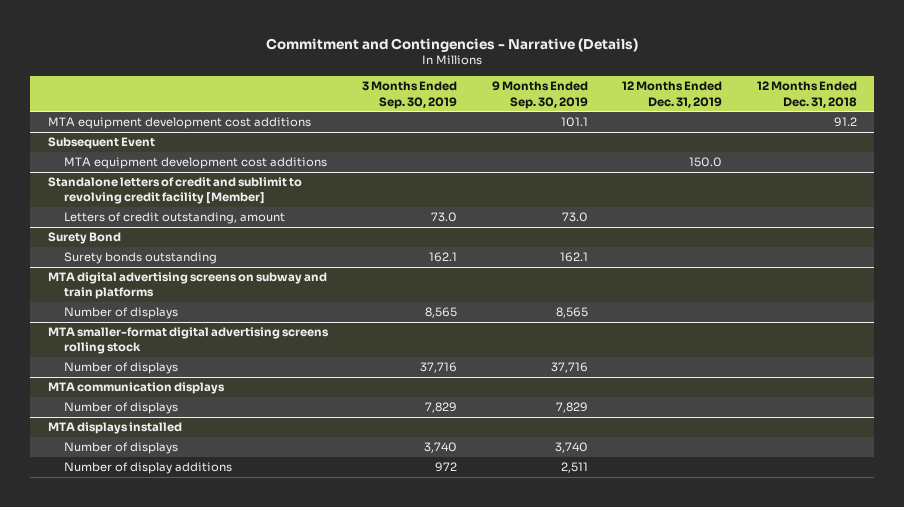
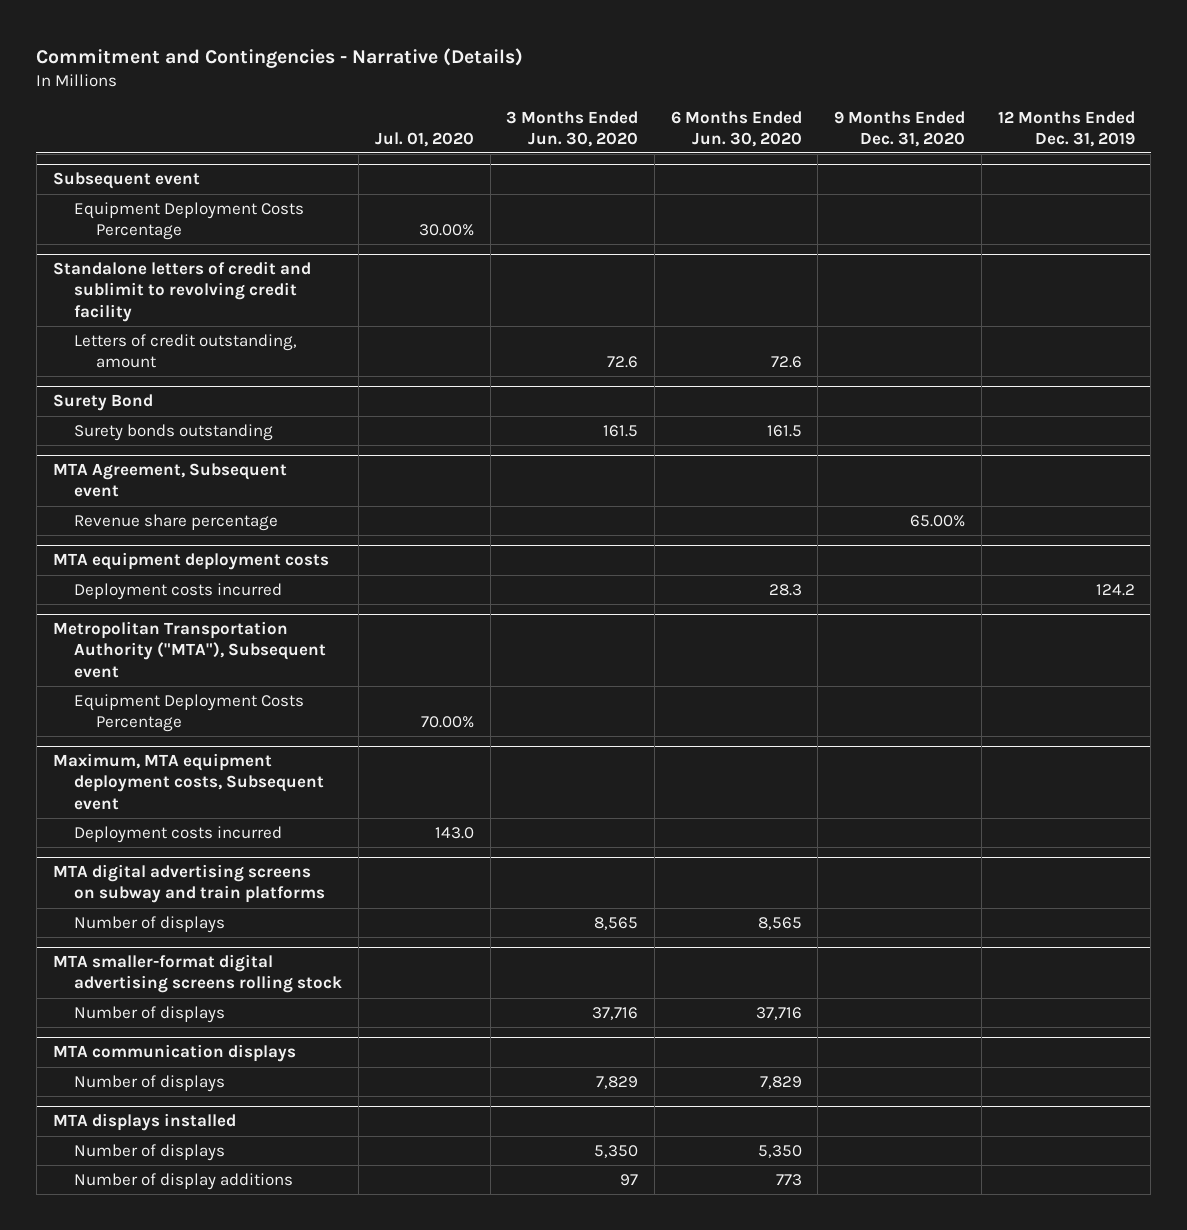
[362,81,458,109] 3 Months Ended Sep. 30, 2019 -> none
[491,81,588,109] 9 Months Ended Sep. 30, 2019 -> none
[756,81,857,108] 12 Months Ended Dec. 31, 2018 -> none
none -> [374,131,474,147] Jul. 01, 2020
none -> [506,110,639,147] 3 Months Ended Jun. 30, 2020
none -> [670,110,802,147] 6 Months Ended Jun. 30, 2020
none -> [834,110,966,147] 9 Months Ended Dec. 31, 2020
[47,117,311,130] MTA equipment development cost additions -> none
[64,157,328,170] MTA equipment development cost additions -> none
[47,137,155,150] Subsequent Event -> [52,172,200,190] Subsequent event
none -> [74,201,305,240] Equipment Deployment Costs Percentage
[47,177,302,205] Standalone letters of credit and sublimit to revolving credit facility [Member] -> [52,261,311,322] Standalone letters of credit and sublimit to revolving credit facility
none -> [52,463,287,498] MTA Agreement, Subsequent event
none -> [74,513,279,531] Revenue share percentage
none -> [52,552,329,571] MTA equipment deployment costs
none -> [74,582,283,600] Deployment costs incurred
none -> [52,621,327,678] Metropolitan Transportation Authority ("MTA"), Subsequent event
none -> [74,693,305,732] Equipment Deployment Costs Percentage
none -> [52,753,325,810] Maximum, MTA equipment deployment costs, Subsequent event
none -> [74,825,283,843] Deployment costs incurred

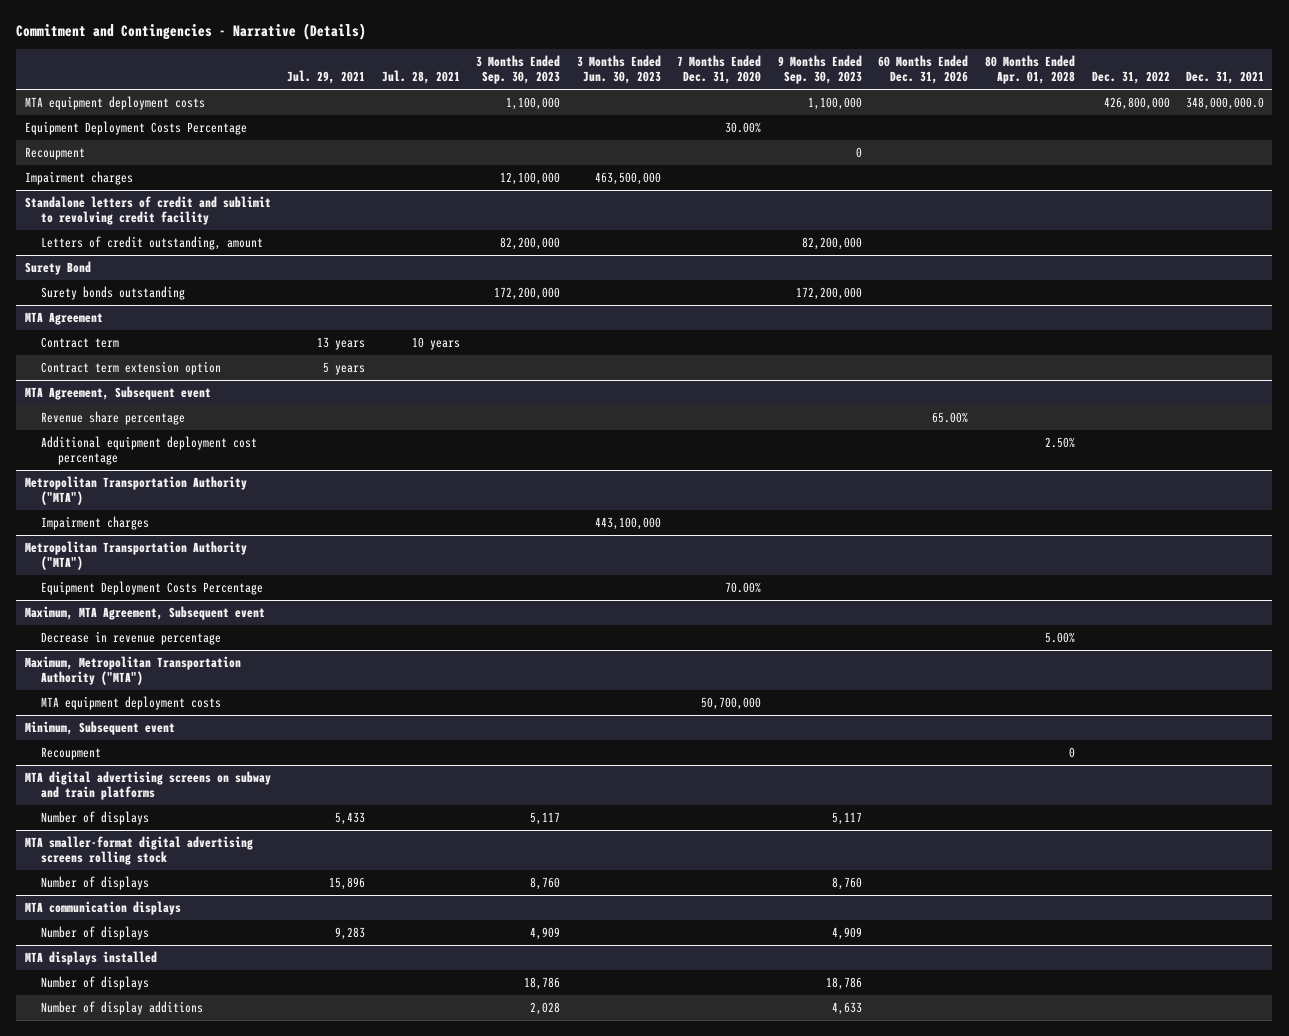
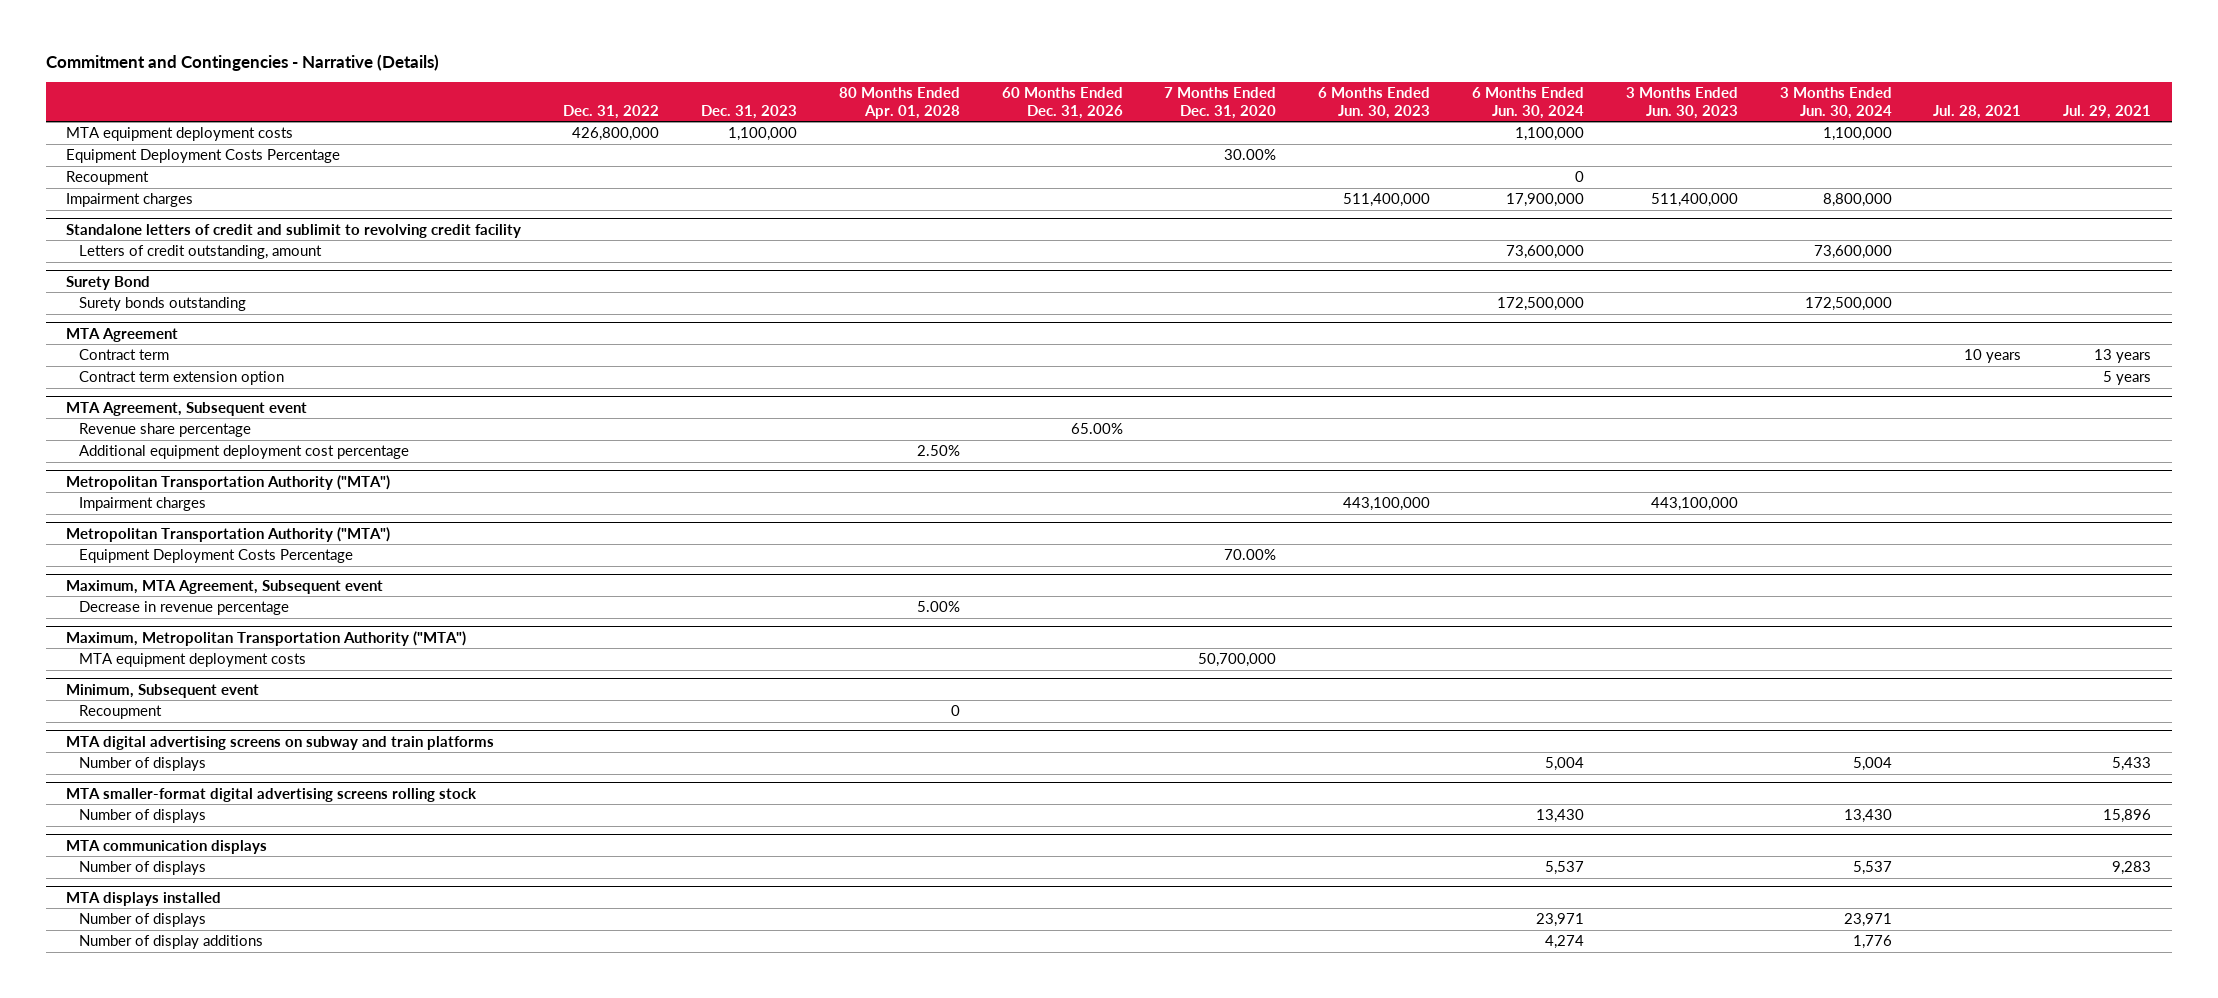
[476,55,561,85] 3 Months Ended Sep. 30, 2023 -> none
[777,55,862,85] 9 Months Ended Sep. 30, 2023 -> none
[1186,71,1265,85] Dec. 31, 2021 -> none
none -> [701,104,798,119] Dec. 31, 2023
none -> [1318,87,1431,119] 6 Months Ended Jun. 30, 2023
none -> [1471,87,1584,119] 6 Months Ended Jun. 30, 2024
none -> [1779,87,1892,119] 3 Months Ended Jun. 30, 2024
[594,172,661,186] 463,500,000 -> [1650,192,1738,207] 511,400,000

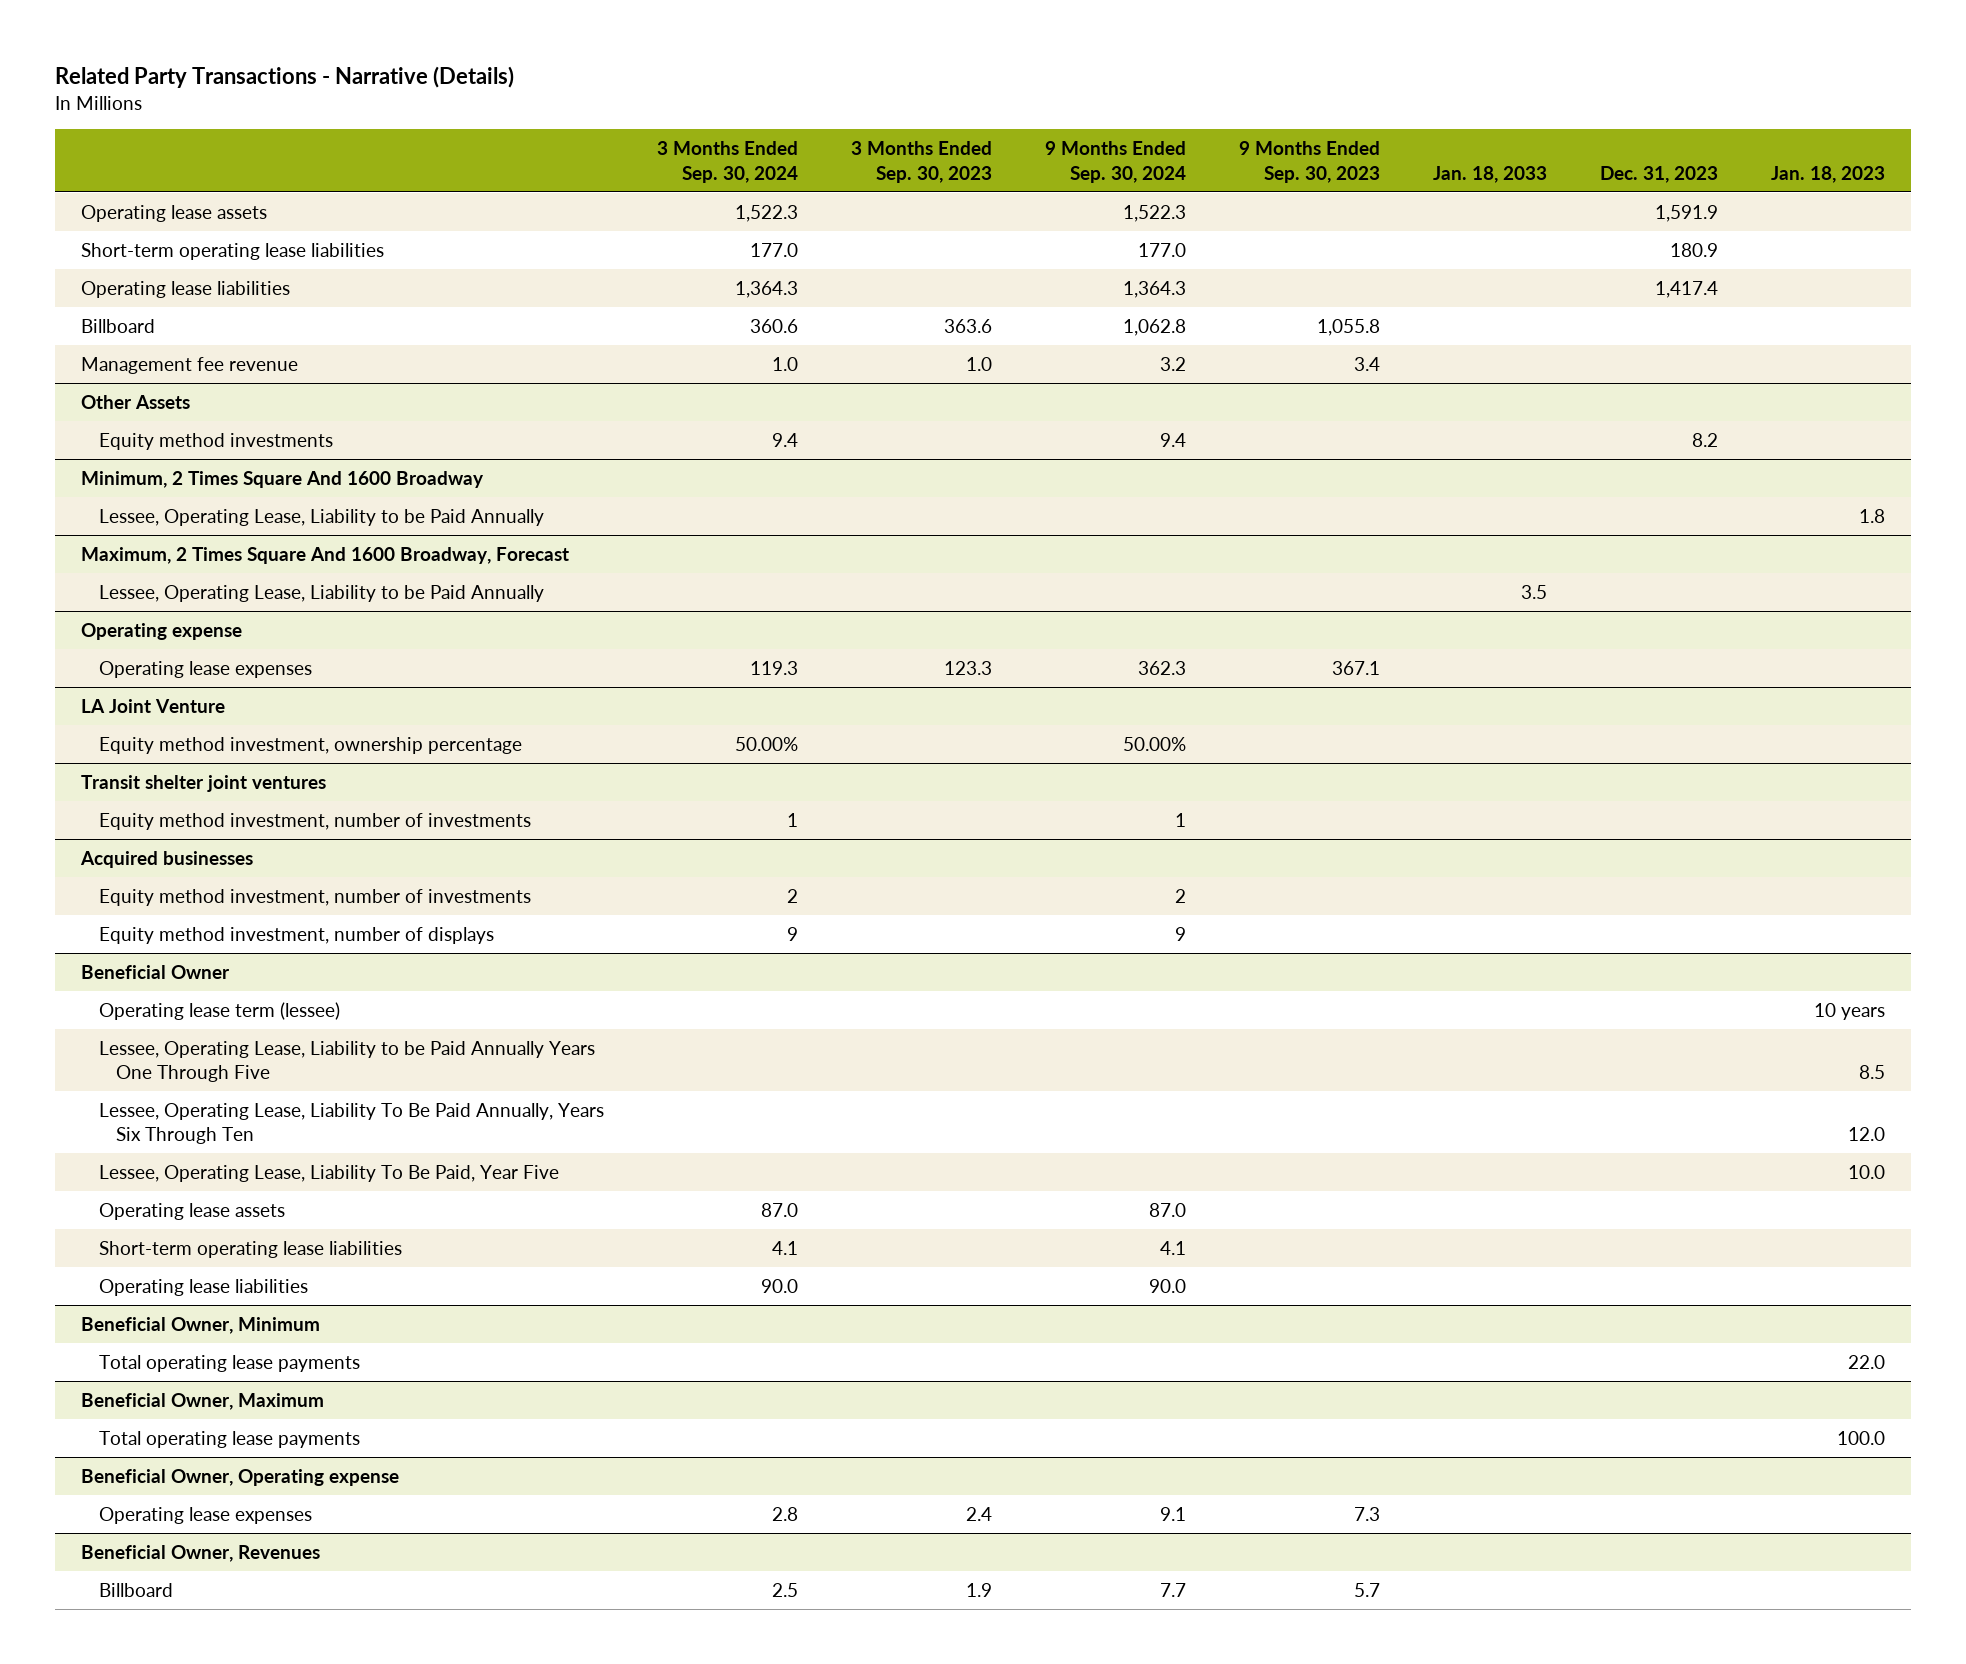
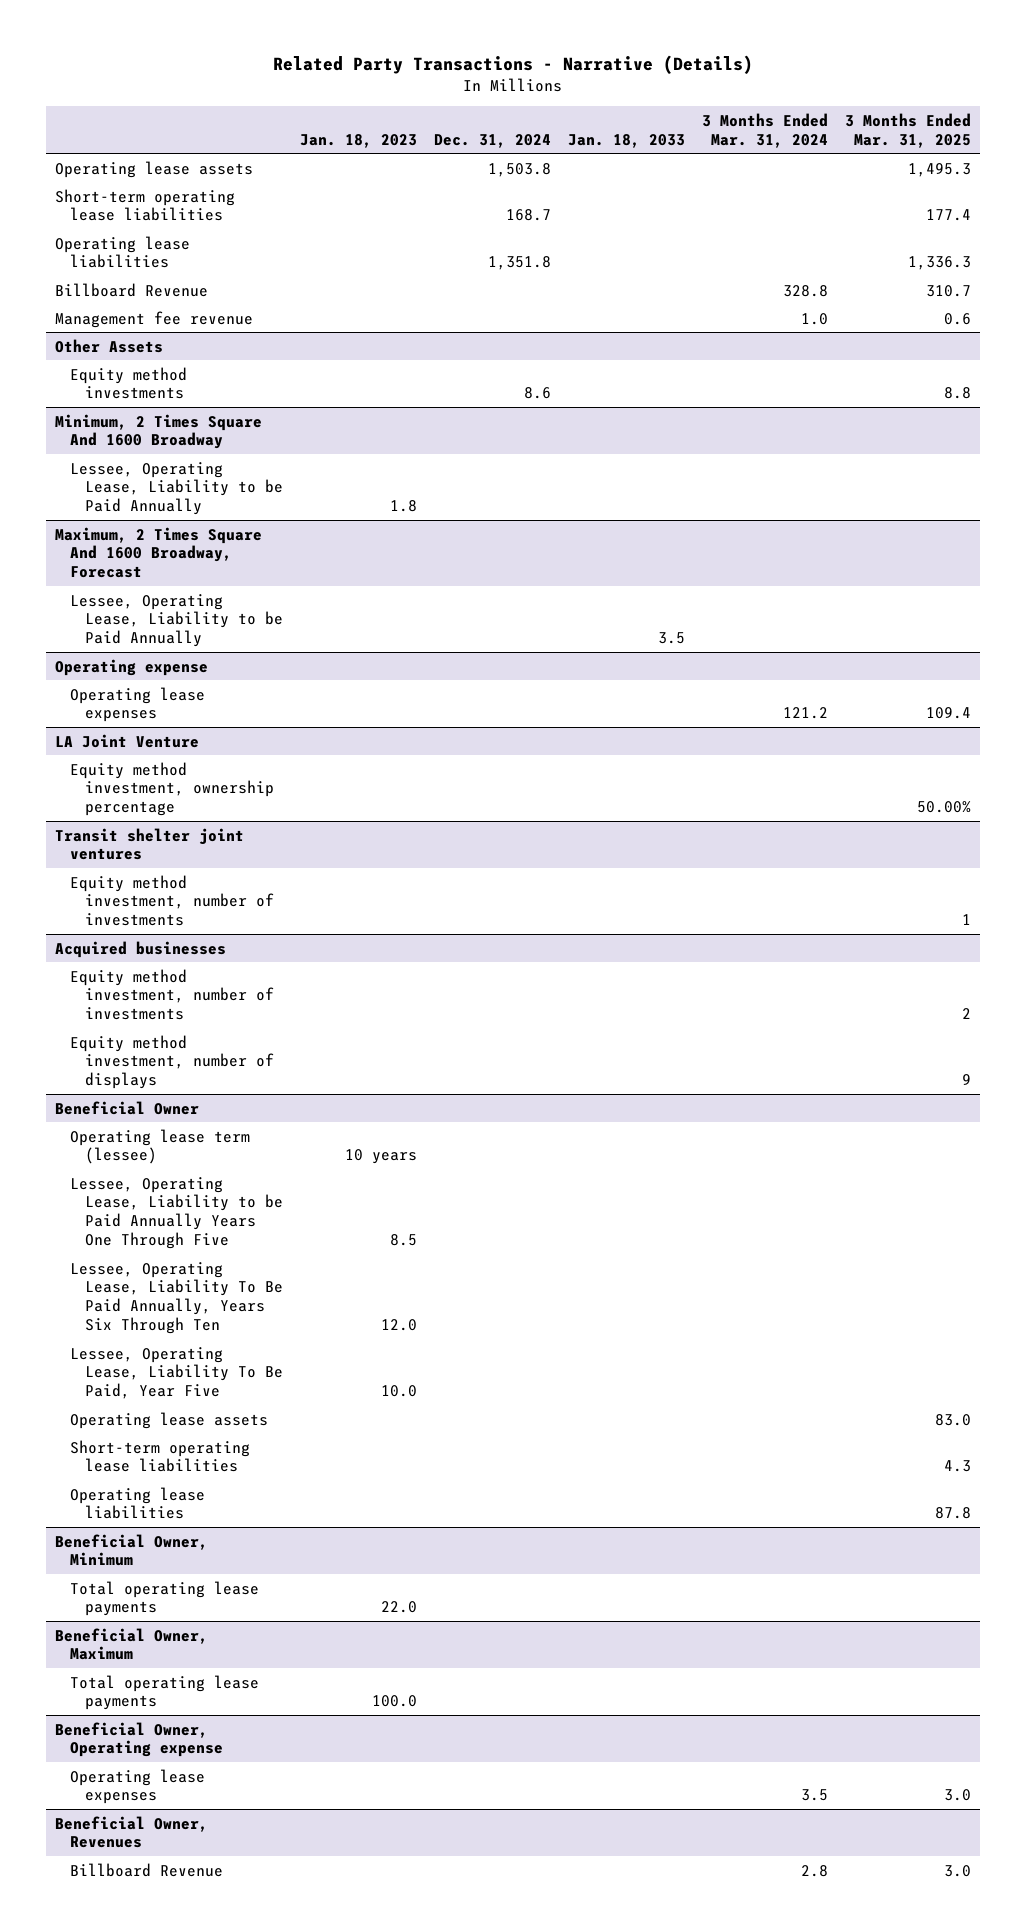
[656,141,798,183] 3 Months Ended Sep. 30, 2024 -> none
[850,141,992,183] 3 Months Ended Sep. 30, 2023 -> none
[1044,141,1186,183] 9 Months Ended Sep. 30, 2024 -> none
[1238,141,1380,183] 9 Months Ended Sep. 30, 2023 -> none
[1599,165,1718,183] Dec. 31, 2023 -> none
none -> [434,133,552,148] Dec. 31, 2024
none -> [702,112,829,148] 3 Months Ended Mar. 31, 2024
none -> [845,112,972,148] 3 Months Ended Mar. 31, 2025
[81,318,156,333] Billboard -> [54,282,208,297] Billboard Revenue
[98,1582,173,1597] Billboard -> [69,1862,223,1877] Billboard Revenue

